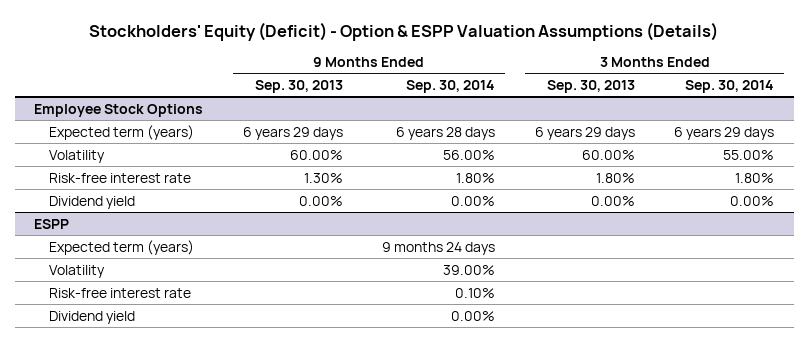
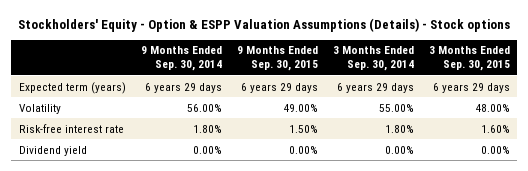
[89,21,719,41] Stockholders' Equity (Deficit) - Option & ESPP Valuation Assumptions (Details) -> [18,17,511,32] Stockholders' Equity - Option & ESPP Valuation Assumptions (Details) - Stock options
[254,80,343,94] Sep. 30, 2013 -> none
[546,80,635,94] Sep. 30, 2013 -> none
none -> [236,46,318,72] 9 Months Ended Sep. 30, 2015
none -> [428,46,510,72] 3 Months Ended Sep. 30, 2015
[34,103,204,117] Employee Stock Options -> none
[396,126,496,140] 6 years 28 days -> [144,82,222,93] 6 years 29 days
[34,218,70,229] ESPP -> none
[49,239,195,255] Expected term (years) -> none
[49,264,106,278] Volatility -> none
[49,287,192,298] Risk-free interest rate -> none
[49,310,136,324] Dividend yield -> none

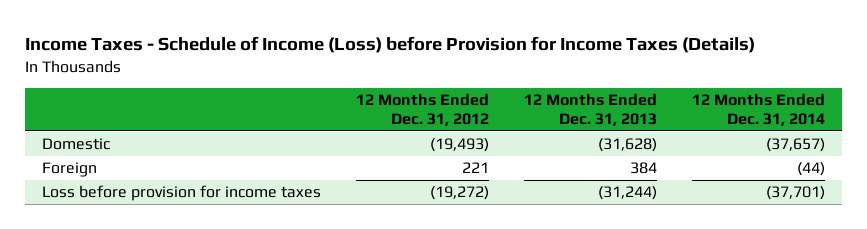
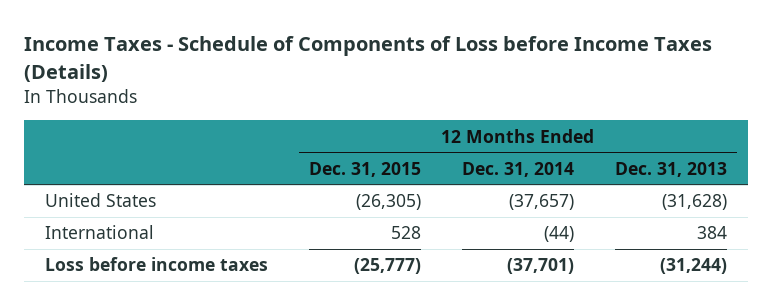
[24,35,755,53] Income Taxes - Schedule of Income (Loss) before Provision for Income Taxes (Details) -> [24,36,713,82] Income Taxes - Schedule of Components of Loss before Income Taxes (Details)
[356,93,490,127] 12 Months Ended Dec. 31, 2012 -> none
none -> [308,161,421,177] Dec. 31, 2015
[42,138,111,151] Domestic -> [44,193,156,208] United States
[42,162,98,178] Foreign -> [44,225,154,240] International
[42,185,322,202] Loss before provision for income taxes -> [44,257,268,272] Loss before income taxes

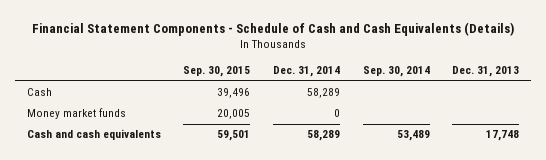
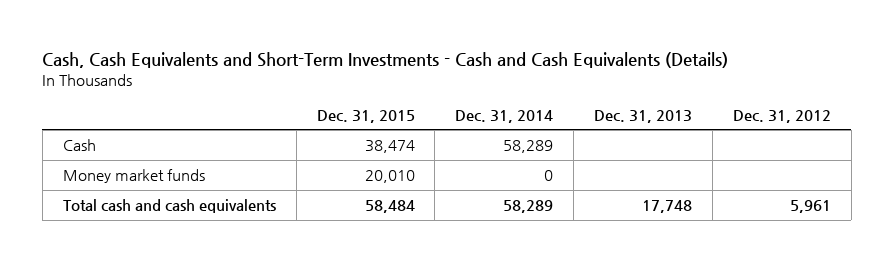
[31,21,514,36] Financial Statement Components - Schedule of Cash and Cash Equivalents (Details) -> [42,52,729,69] Cash, Cash Equivalents and Short-Term Investments - Cash and Cash Equivalents (Details)
[183,66,251,78] Sep. 30, 2015 -> none
[362,66,430,78] Sep. 30, 2014 -> none
none -> [316,109,415,123] Dec. 31, 2015
none -> [732,109,831,123] Dec. 31, 2012
[26,129,161,141] Cash and cash equivalents -> [62,198,276,213] Total cash and cash equivalents

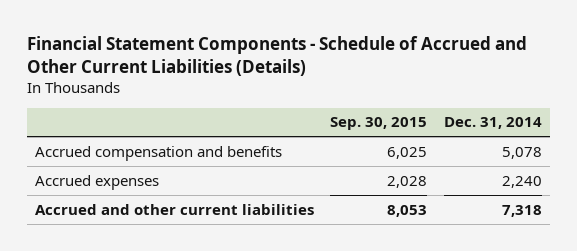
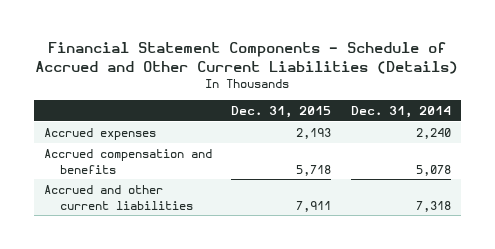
[330,117,428,131] Sep. 30, 2015 -> none
none -> [231,106,332,119] Dec. 31, 2015
[34,145,282,161] Accrued compensation and benefits -> [43,149,212,174] Accrued compensation and benefits

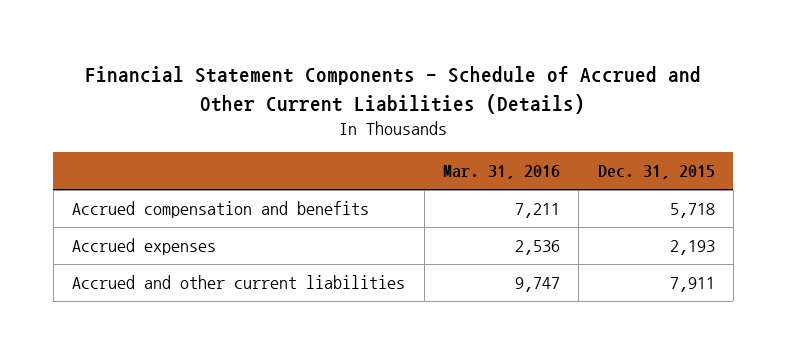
[351,106,452,119] Dec. 31, 2014 -> none
none -> [442,165,560,180] Mar. 31, 2016
[43,128,156,141] Accrued expenses -> [72,238,217,256] Accrued expenses

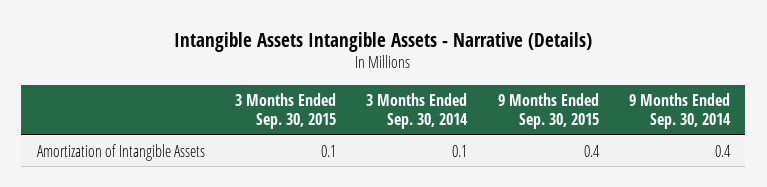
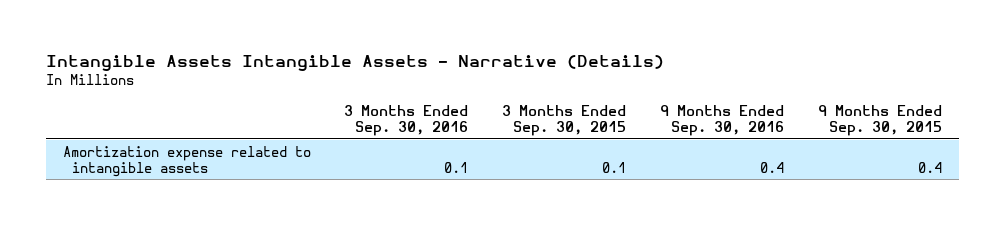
[366,92,469,130] 3 Months Ended Sep. 30, 2014 -> none
[629,92,732,130] 9 Months Ended Sep. 30, 2014 -> none
none -> [344,105,469,137] 3 Months Ended Sep. 30, 2016
none -> [659,105,784,137] 9 Months Ended Sep. 30, 2016
[36,143,205,161] Amortization of Intangible Assets -> [62,145,311,177] Amortization expense related to intangible assets

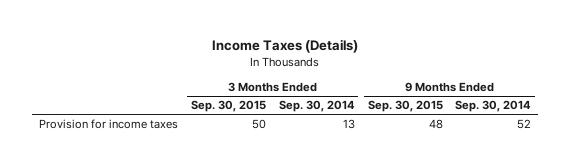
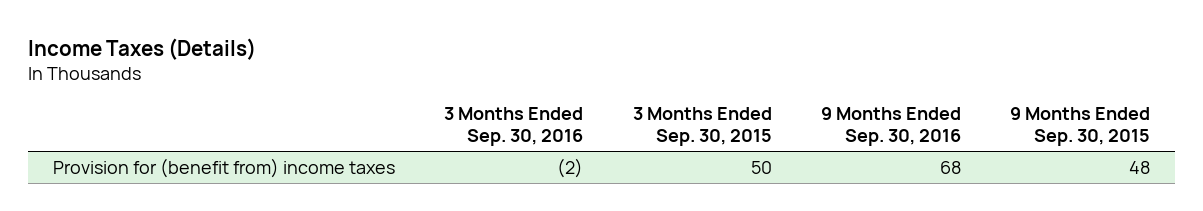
[278,100,355,113] Sep. 30, 2014 -> none
[455,100,532,113] Sep. 30, 2014 -> none
none -> [444,107,584,147] 3 Months Ended Sep. 30, 2016
none -> [820,107,961,147] 9 Months Ended Sep. 30, 2016
[38,119,178,130] Provision for income taxes -> [52,158,395,179] Provision for (benefit from) income taxes

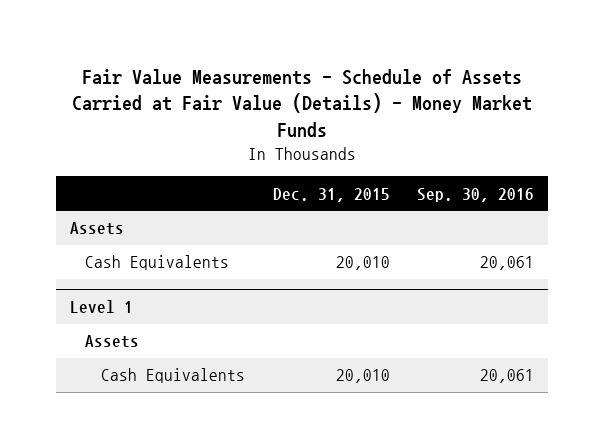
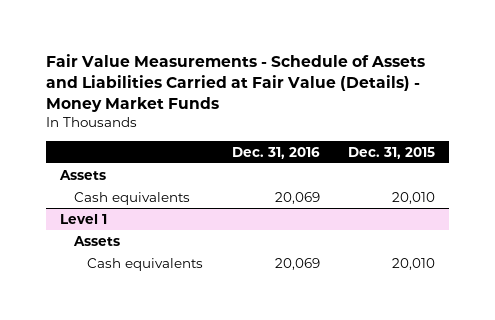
[72,68,533,138] Fair Value Measurements - Schedule of Assets Carried at Fair Value (Details) - Money Market Funds -> [45,53,425,112] Fair Value Measurements - Schedule of Assets and Liabilities Carried at Fair Value (Details) - Money Market Funds
[417,187,535,202] Sep. 30, 2016 -> none
none -> [231,146,320,159] Dec. 31, 2016
[85,255,230,271] Cash Equivalents -> [73,191,190,205] Cash equivalents
[100,368,245,384] Cash Equivalents -> [87,257,204,271] Cash equivalents

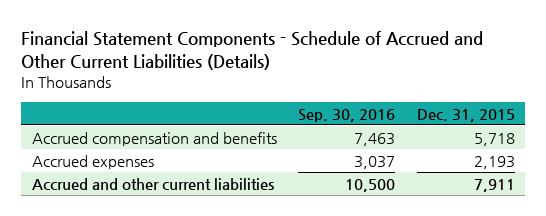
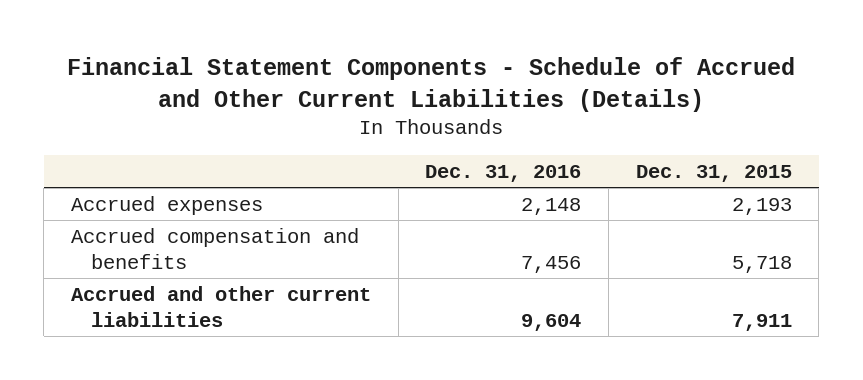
[298,108,396,122] Sep. 30, 2016 -> none
none -> [425,164,582,182] Dec. 31, 2016
[31,131,277,146] Accrued compensation and benefits -> [70,227,359,269] Accrued compensation and benefits

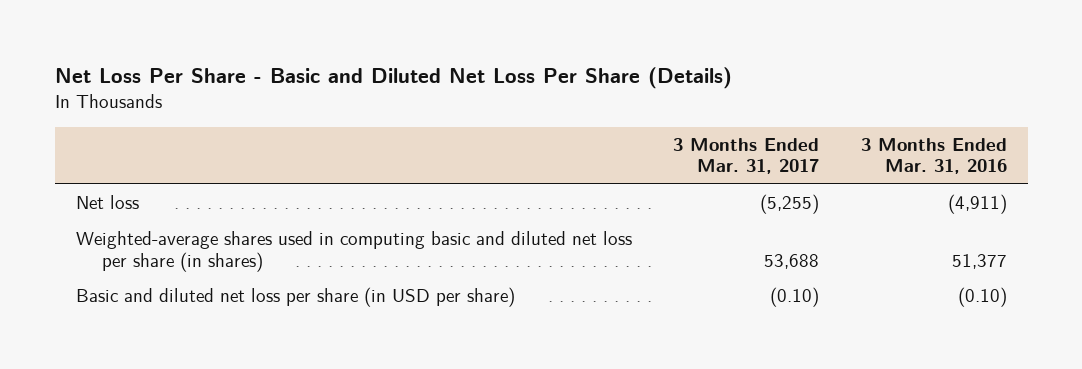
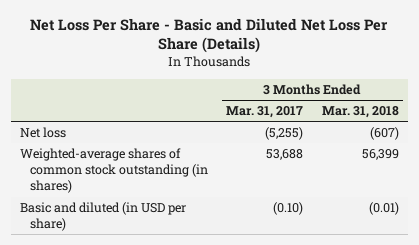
[860,138,1007,175] 3 Months Ended Mar. 31, 2016 -> none
none -> [321,106,399,119] Mar. 31, 2018
[75,231,632,272] Weighted-average shares used in computing basic and diluted net loss per share (in shares) -> [19,148,208,194] Weighted-average shares of common stock outstanding (in shares)
[75,287,515,308] Basic and diluted net loss per share (in USD per share) -> [19,202,186,232] Basic and diluted (in USD per share)

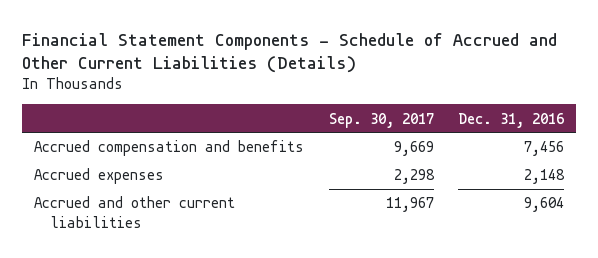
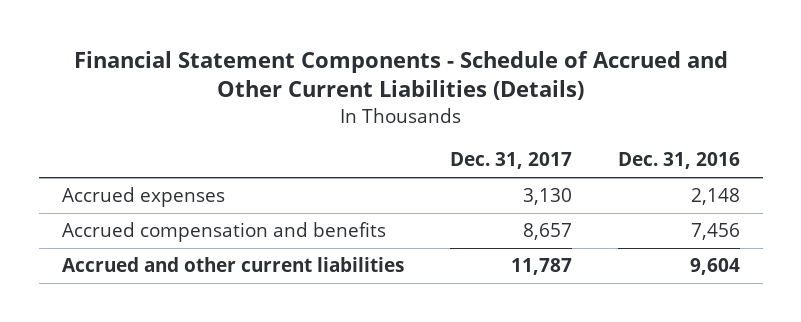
[328,112,434,128] Sep. 30, 2017 -> none
none -> [449,152,572,170] Dec. 31, 2017
[34,140,305,157] Accrued compensation and benefits -> [61,222,386,243] Accrued compensation and benefits

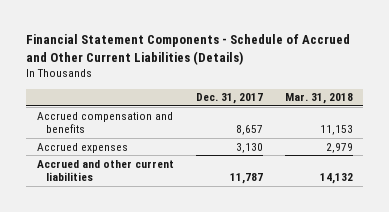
[617,152,740,170] Dec. 31, 2016 -> none
none -> [284,93,353,105] Mar. 31, 2018
[61,187,225,208] Accrued expenses -> [36,142,128,153] Accrued expenses

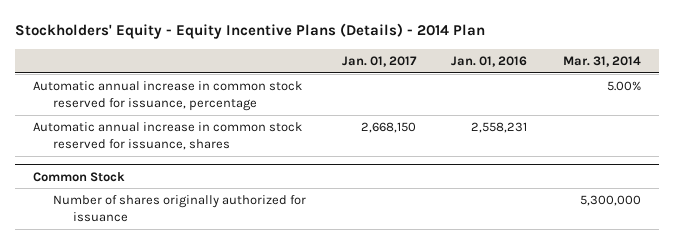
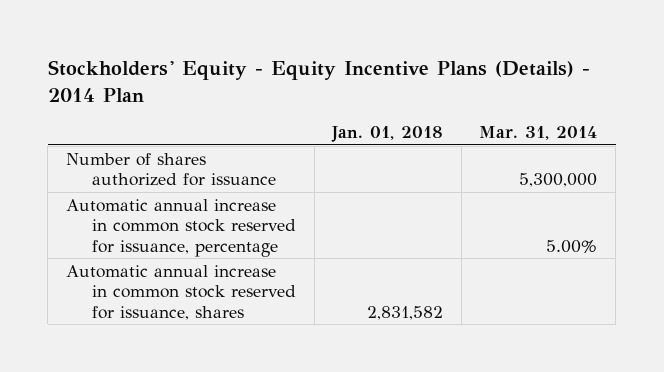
[341,55,417,67] Jan. 01, 2017 -> none
[451,55,528,67] Jan. 01, 2016 -> none
none -> [331,126,444,143] Jan. 01, 2018
none -> [66,152,276,187] Number of shares authorized for issuance
[32,171,125,182] Common Stock -> none
[53,195,307,222] Number of shares originally authorized for issuance -> none

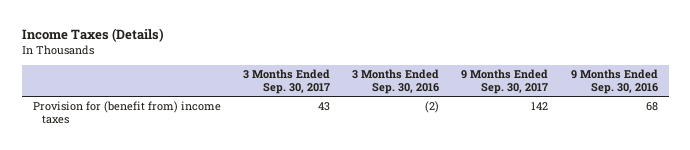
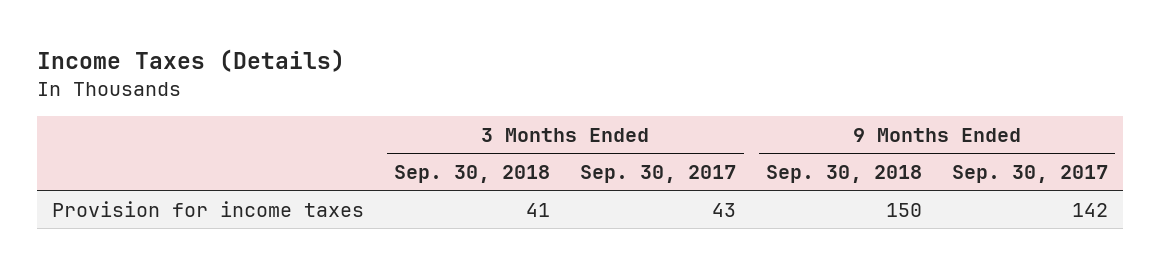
[352,69,440,95] 3 Months Ended Sep. 30, 2016 -> none
[570,69,658,95] 9 Months Ended Sep. 30, 2016 -> none
none -> [394,165,551,184] Sep. 30, 2018
none -> [766,165,923,184] Sep. 30, 2018
[32,101,221,125] Provision for (benefit from) income taxes -> [52,200,365,217] Provision for income taxes

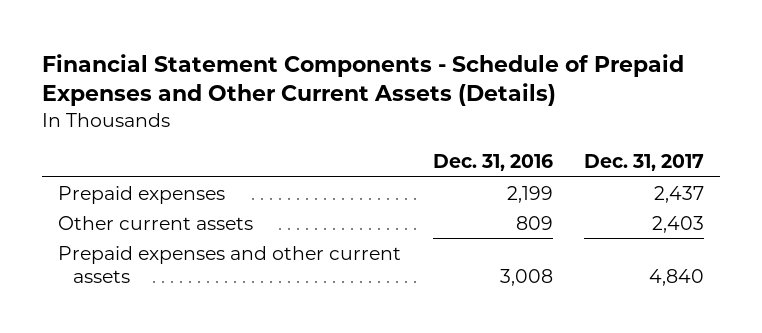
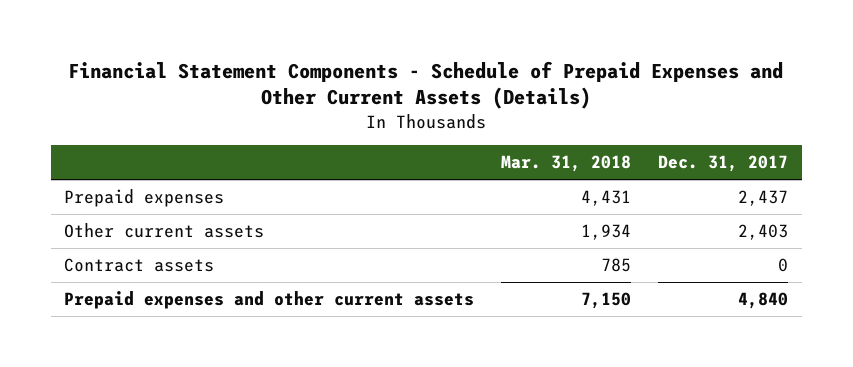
[432,154,553,172] Dec. 31, 2016 -> none
none -> [501,155,632,173] Mar. 31, 2018
none -> [64,258,215,273] Contract assets

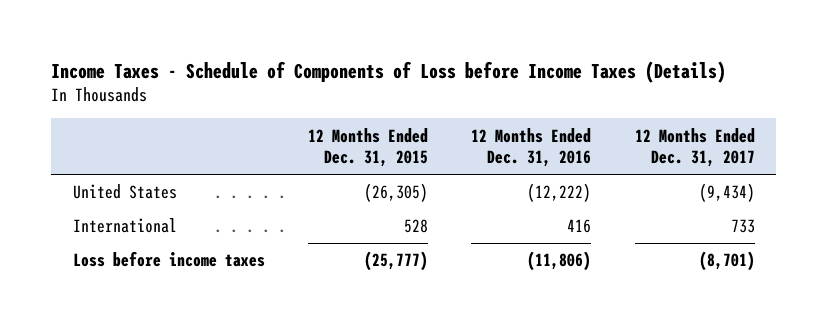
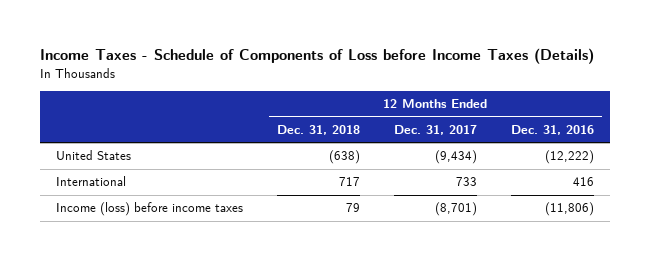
[307,127,428,168] 12 Months Ended Dec. 31, 2015 -> none
none -> [277,125,361,136] Dec. 31, 2018
[72,251,265,268] Loss before income taxes -> [56,202,244,217] Income (loss) before income taxes

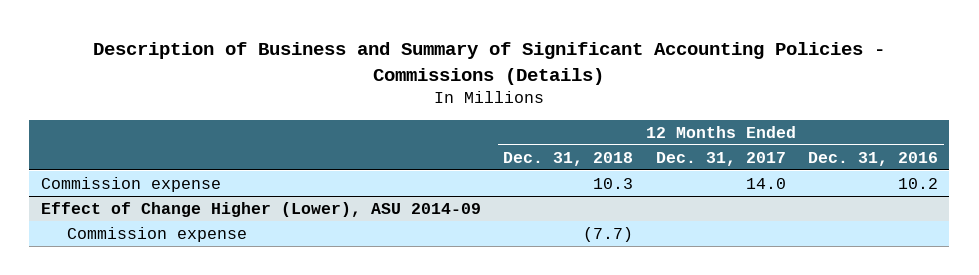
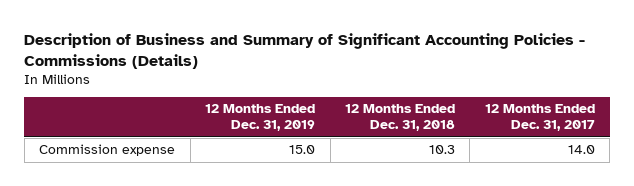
[808,151,939,166] Dec. 31, 2016 -> none
none -> [205,104,316,132] 12 Months Ended Dec. 31, 2019
[40,202,481,218] Effect of Change Higher (Lower), ASU 2014-09 -> none
[66,227,247,243] Commission expense -> none

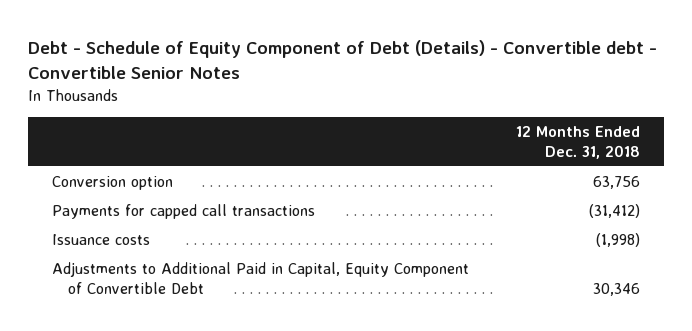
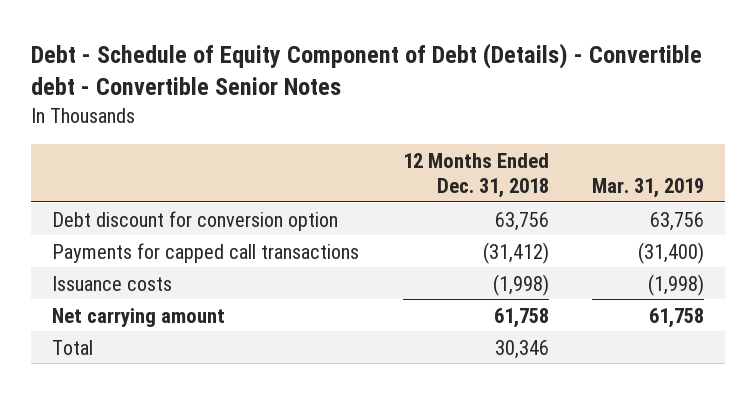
none -> [591,178,704,199] Mar. 31, 2019
[51,175,173,190] Conversion option -> [52,210,339,231] Debt discount for conversion option
none -> [52,307,226,327] Net carrying amount
[51,261,469,294] Adjustments to Additional Paid in Capital, Equity Component of Convertible Debt -> [52,339,94,355] Total

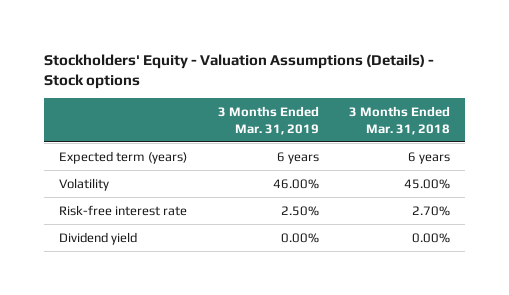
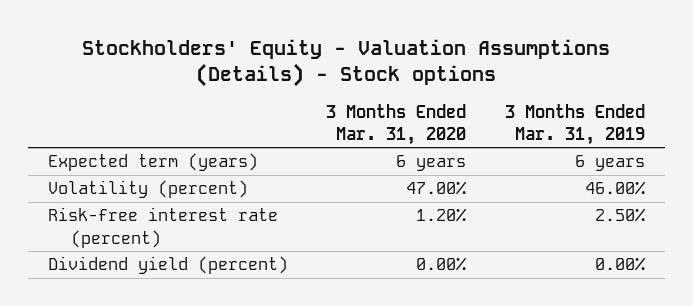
[348,105,450,135] 3 Months Ended Mar. 31, 2018 -> none
none -> [326,103,467,145] 3 Months Ended Mar. 31, 2020
[59,177,110,191] Volatility -> [47,180,248,199] Volatility (percent)
[59,204,188,216] Risk-free interest rate -> [47,207,278,248] Risk-free interest rate (percent)
[59,231,138,245] Dividend yield -> [47,256,288,275] Dividend yield (percent)

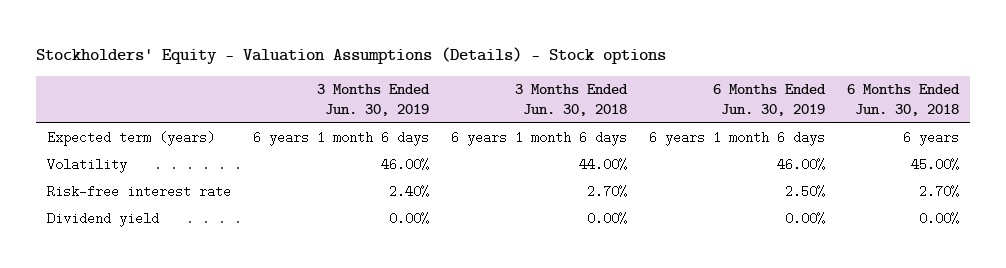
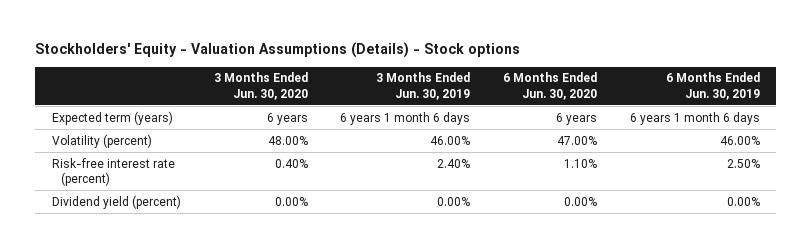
[514,84,628,117] 3 Months Ended Jun. 30, 2018 -> none
[847,84,961,117] 6 Months Ended Jun. 30, 2018 -> none
none -> [213,72,308,100] 3 Months Ended Jun. 30, 2020
none -> [503,72,598,100] 6 Months Ended Jun. 30, 2020
[46,158,127,174] Volatility -> [51,133,152,148] Volatility (percent)
[46,185,231,199] Risk-free interest rate -> [51,157,175,186] Risk-free interest rate (percent)
[46,212,159,228] Dividend yield -> [51,194,181,209] Dividend yield (percent)

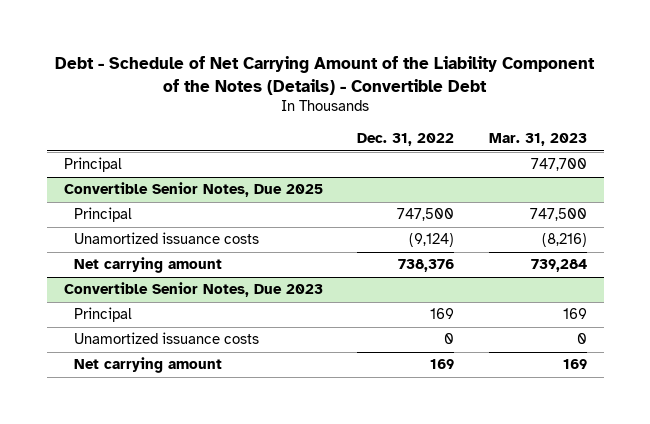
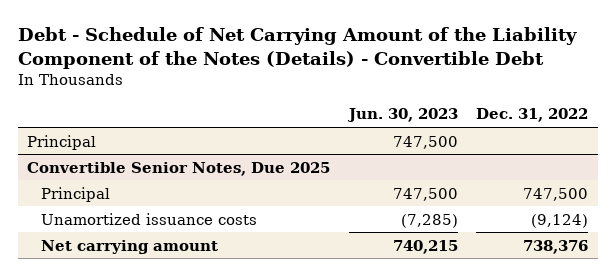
[488,133,587,147] Mar. 31, 2023 -> none
none -> [346,108,458,123] Jun. 30, 2023
[63,282,323,298] Convertible Senior Notes, Due 2023 -> none
[74,307,133,323] Principal -> none
[74,332,260,345] Unamortized issuance costs -> none
[74,357,223,374] Net carrying amount -> none

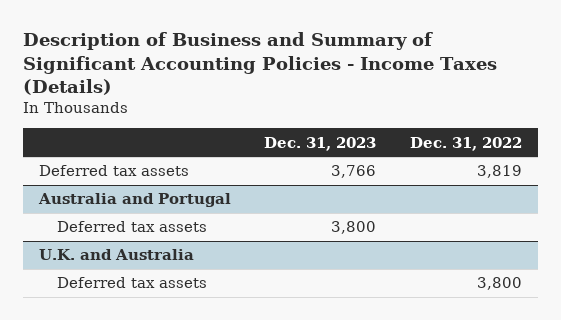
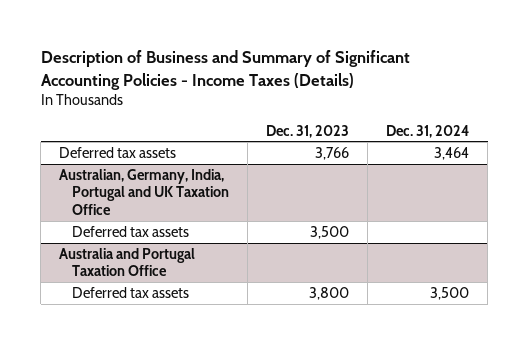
[409,136,522,151] Dec. 31, 2022 -> none
none -> [386,124,470,138] Dec. 31, 2024
none -> [59,168,230,215] Australian, Germany, India, Portugal and UK Taxation Office
none -> [72,225,190,237] Deferred tax assets
[38,193,232,208] Australia and Portugal -> [59,247,196,277] Australia and Portugal Taxation Office
[39,249,195,261] U.K. and Australia -> none
[57,277,208,289] Deferred tax assets -> none

